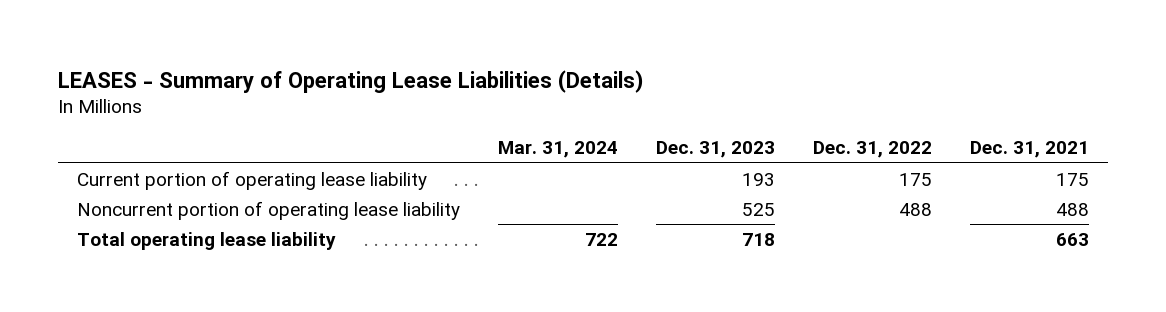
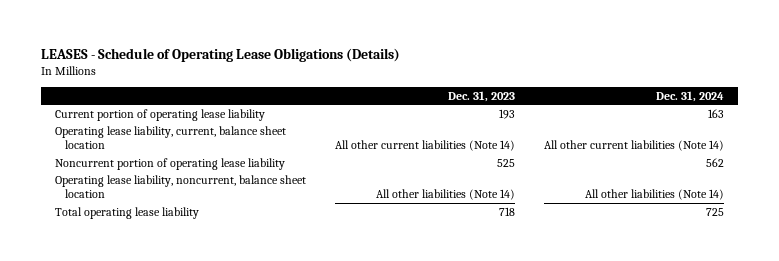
[57,69,644,93] LEASES - Summary of Operating Lease Liabilities (Details) -> [40,48,400,63] LEASES - Schedule of Operating Lease Obligations (Details)
[498,141,619,159] Mar. 31, 2024 -> none
[813,141,933,159] Dec. 31, 2022 -> none
[970,141,1090,159] Dec. 31, 2021 -> none
none -> [655,90,724,102] Dec. 31, 2024
none -> [55,125,287,150] Operating lease liability, current, balance sheet location
none -> [55,174,307,199] Operating lease liability, noncurrent, balance sheet location

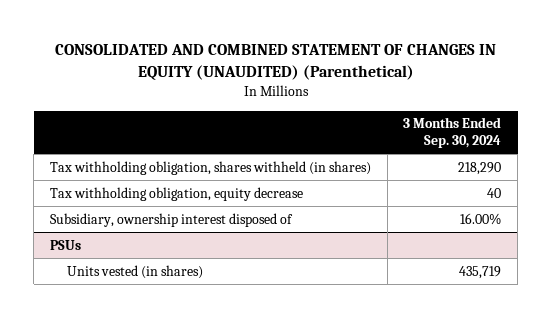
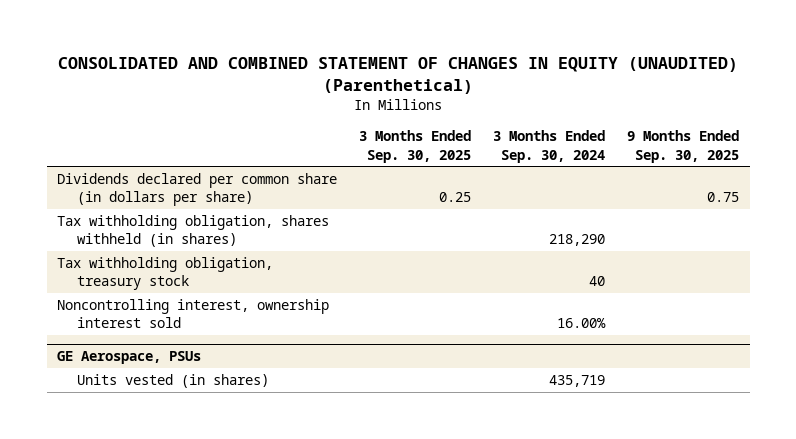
none -> [359,130,472,163] 3 Months Ended Sep. 30, 2025
none -> [626,130,739,163] 9 Months Ended Sep. 30, 2025
none -> [57,172,338,207] Dividends declared per common share (in dollars per share)
[49,239,81,250] PSUs -> none
[49,186,303,201] Tax withholding obligation, equity decrease -> [57,256,274,291] Tax withholding obligation, treasury stock
[49,212,293,227] Subsidiary, ownership interest disposed of -> [57,298,330,329] Noncontrolling interest, ownership interest sold
none -> [57,351,202,365] GE Aerospace, PSUs

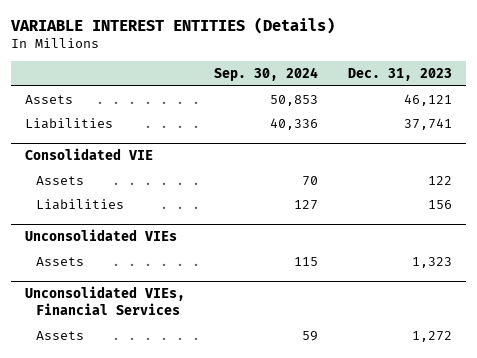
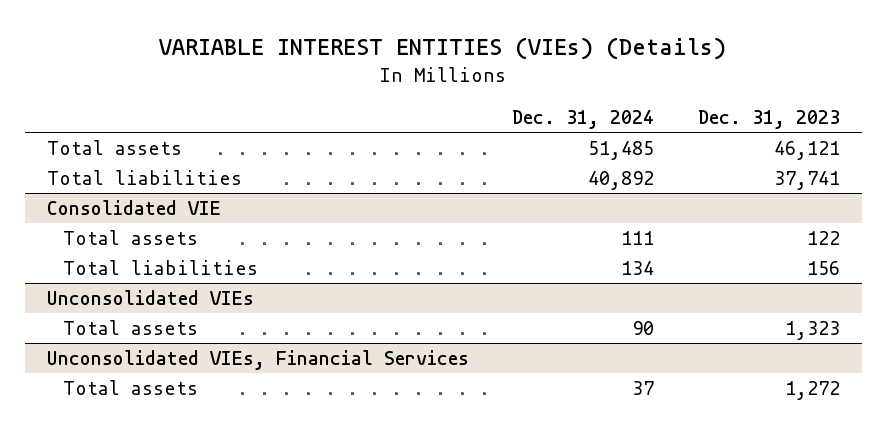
[10,16,335,34] VARIABLE INTEREST ENTITIES (Details) -> [159,37,727,61] VARIABLE INTEREST ENTITIES (VIEs) (Details)
[214,67,319,82] Sep. 30, 2024 -> none
none -> [512,109,655,129] Dec. 31, 2024
[25,94,74,104] Assets -> [46,139,182,155] Total assets
[25,117,114,129] Liabilities -> [46,169,242,185] Total liabilities
[35,175,84,185] Assets -> [62,229,198,245] Total assets
[35,198,124,210] Liabilities -> [62,259,258,275] Total liabilities
[35,256,84,266] Assets -> [62,319,198,335] Total assets
[35,330,84,340] Assets -> [62,379,198,395] Total assets

